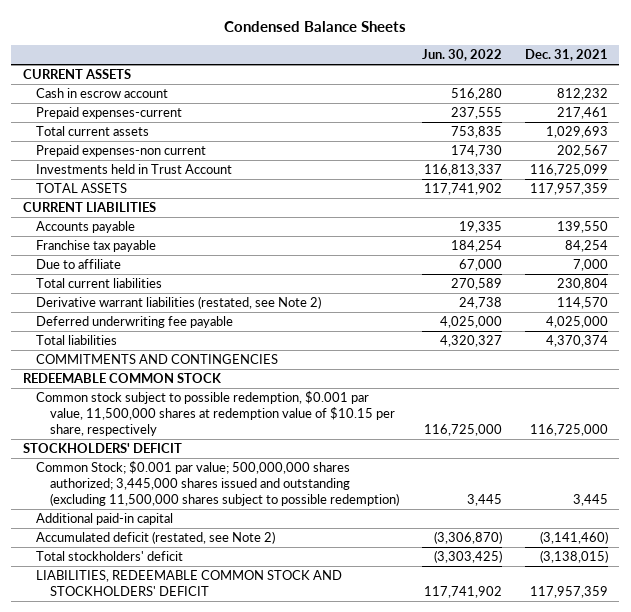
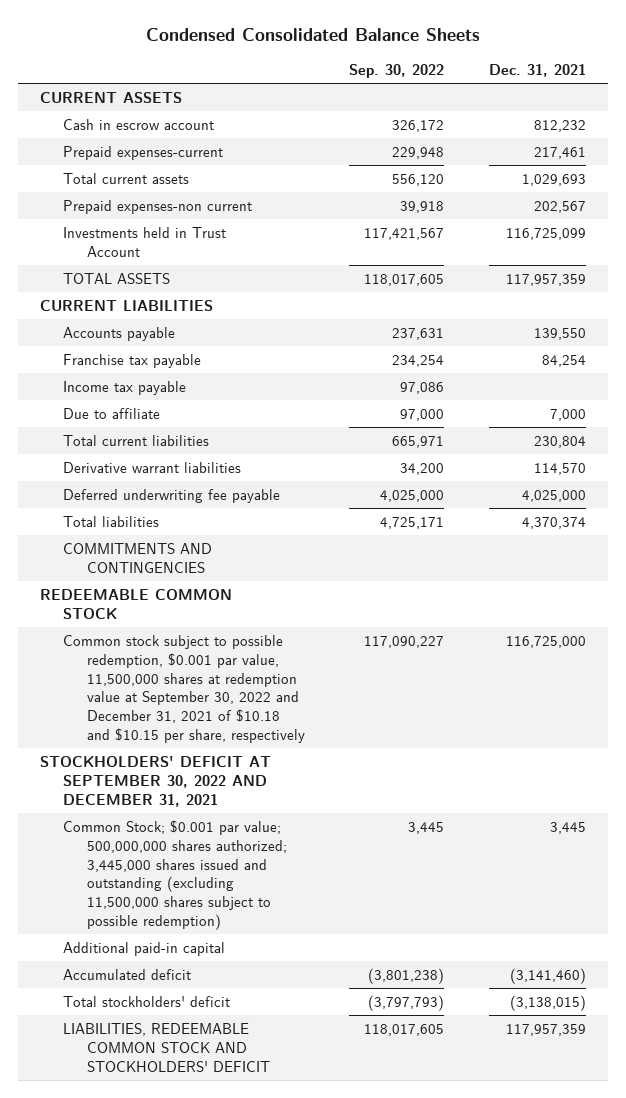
[224,20,407,32] Condensed Balance Sheets -> [145,28,480,42] Condensed Consolidated Balance Sheets
[421,49,502,62] Jun. 30, 2022 -> none
none -> [349,64,445,79] Sep. 30, 2022
none -> [63,380,187,395] Income tax payable
[36,296,322,310] Derivative warrant liabilities (restated, see Note 2) -> [63,461,242,473] Derivative warrant liabilities
[36,391,395,436] Common stock subject to possible redemption, $0.001 par value, 11,500,000 shares at redemption value of $10.15 per share, respectively -> [63,634,305,743] Common stock subject to possible redemption, $0.001 par value, 11,500,000 shares at redemption value at September 30, 2022 and December 31, 2021 of $10.18 and $10.15 per share, respectively
[23,443,183,454] STOCKHOLDERS' DEFICIT -> [40,755,272,807] STOCKHOLDERS' DEFICIT AT SEPTEMBER 30, 2022 AND DECEMBER 31, 2021
[36,531,276,545] Accumulated deficit (restated, see Note 2) -> [63,968,192,980] Accumulated deficit

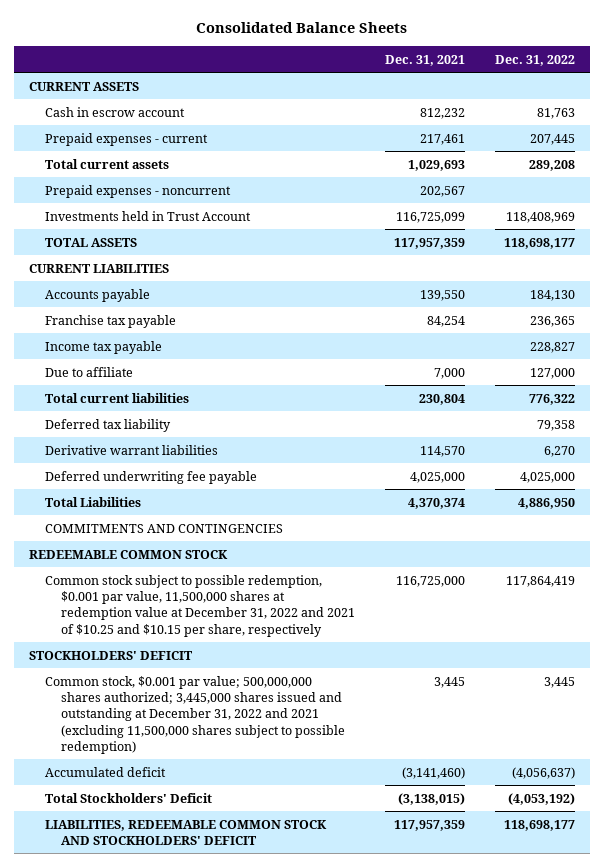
[145,28,480,42] Condensed Consolidated Balance Sheets -> [195,22,407,34] Consolidated Balance Sheets
[349,64,445,79] Sep. 30, 2022 -> none
none -> [494,54,575,66] Dec. 31, 2022
[63,145,224,160] Prepaid expenses-current -> [44,132,208,146] Prepaid expenses - current
[63,199,253,214] Prepaid expenses-non current -> [44,184,231,198] Prepaid expenses - noncurrent
none -> [44,418,171,432] Deferred tax liability
[63,515,160,527] Total liabilities -> [44,496,141,507] Total Liabilities
[63,941,226,956] Additional paid-in capital -> none
[63,634,305,743] Common stock subject to possible redemption, $0.001 par value, 11,500,000 shares at redemption value at September 30, 2022 and December 31, 2021 of $10.18 and $10.15 per share, respectively -> [44,574,355,637] Common stock subject to possible redemption, $0.001 par value, 11,500,000 shares at redemption value at December 31, 2022 and 2021 of $10.25 and $10.15 per share, respectively
[40,755,272,807] STOCKHOLDERS' DEFICIT AT SEPTEMBER 30, 2022 AND DECEMBER 31, 2021 -> [28,650,193,660] STOCKHOLDERS' DEFICIT
[63,819,287,930] Common Stock; $0.001 par value; 500,000,000 shares authorized; 3,445,000 shares issued and outstanding (excluding 11,500,000 shares subject to possible redemption) -> [44,675,345,754] Common stock, $0.001 par value; 500,000,000 shares authorized; 3,445,000 shares issued and outstanding at December 31, 2022 and 2021 (excluding 11,500,000 shares subject to possible redemption)
[63,995,231,1007] Total stockholders' deficit -> [44,792,212,803] Total Stockholders' Deficit

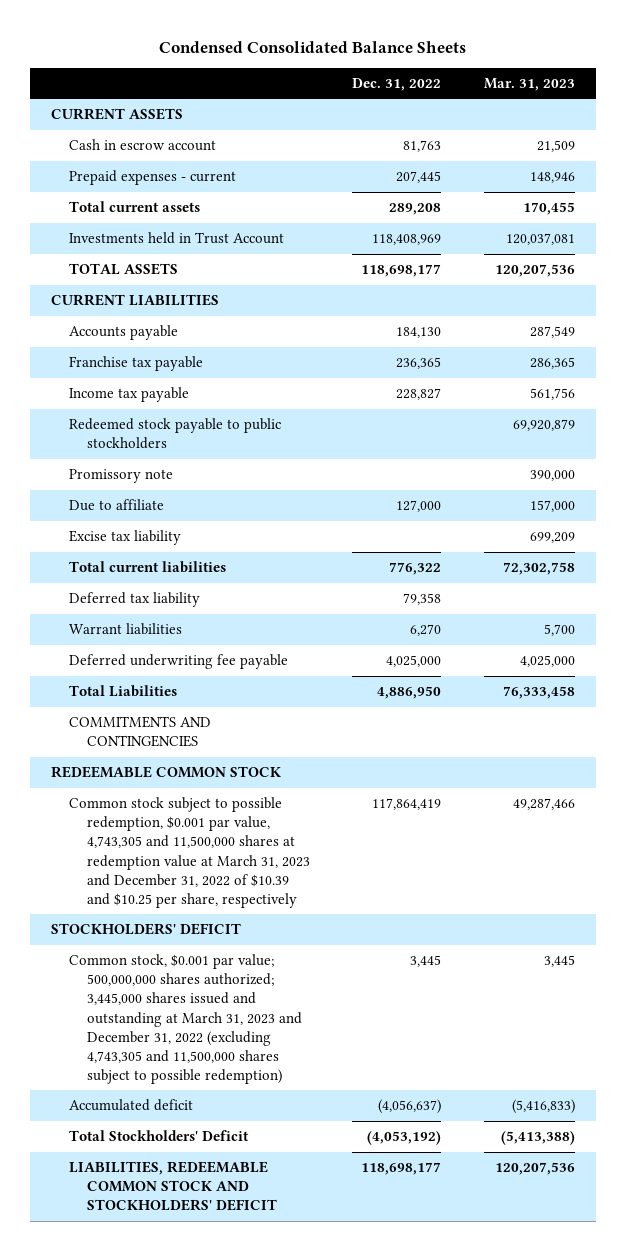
[195,22,407,34] Consolidated Balance Sheets -> [158,40,466,53] Condensed Consolidated Balance Sheets
[384,54,465,66] Dec. 31, 2021 -> none
none -> [483,78,575,92] Mar. 31, 2023
[44,184,231,198] Prepaid expenses - noncurrent -> none
none -> [68,418,281,450] Redeemed stock payable to public stockholders
none -> [68,469,173,484] Promissory note
none -> [68,530,181,546] Excise tax liability
[44,444,218,455] Derivative warrant liabilities -> [68,623,182,636] Warrant liabilities
[44,574,355,637] Common stock subject to possible redemption, $0.001 par value, 11,500,000 shares at redemption value at December 31, 2022 and 2021 of $10.25 and $10.15 per share, respectively -> [68,797,310,908] Common stock subject to possible redemption, $0.001 par value, 4,743,305 and 11,500,000 shares at redemption value at March 31, 2023 and December 31, 2022 of $10.39 and $10.25 per share, respectively
[44,675,345,754] Common stock, $0.001 par value; 500,000,000 shares authorized; 3,445,000 shares issued and outstanding at December 31, 2022 and 2021 (excluding 11,500,000 shares subject to possible redemption) -> [68,954,302,1084] Common stock, $0.001 par value; 500,000,000 shares authorized; 3,445,000 shares issued and outstanding at March 31, 2023 and December 31, 2022 (excluding 4,743,305 and 11,500,000 shares subject to possible redemption)

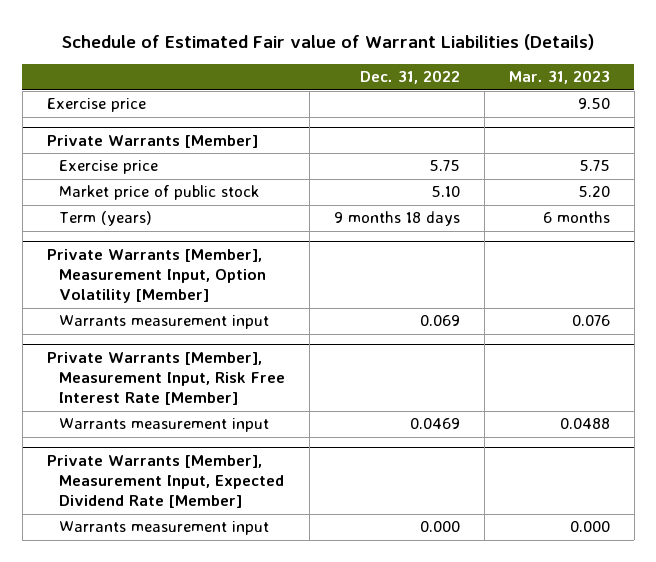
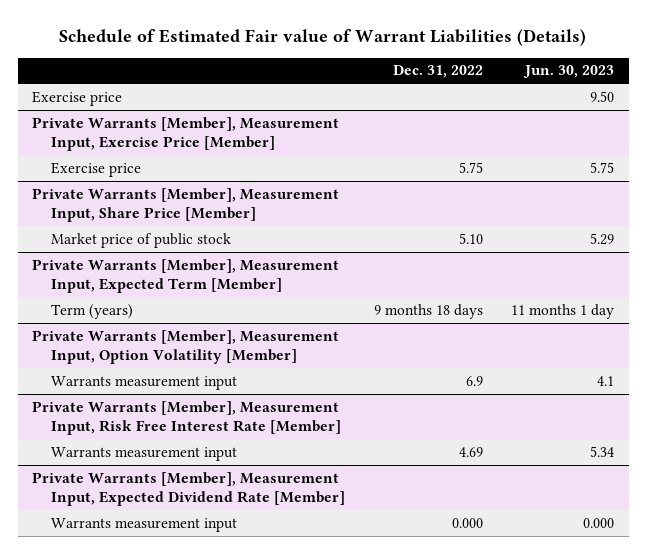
[508,70,610,85] Mar. 31, 2023 -> none
none -> [523,65,615,79] Jun. 30, 2023
[46,134,258,148] Private Warrants [Member] -> none
none -> [32,116,340,151] Private Warrants [Member], Measurement Input, Exercise Price [Member]
none -> [32,187,340,222] Private Warrants [Member], Measurement Input, Share Price [Member]
none -> [32,258,340,293] Private Warrants [Member], Measurement Input, Expected Term [Member]
[420,315,461,327] 0.069 -> [465,375,483,386] 6.9
[410,418,461,430] 0.0469 -> [458,446,483,457] 4.69

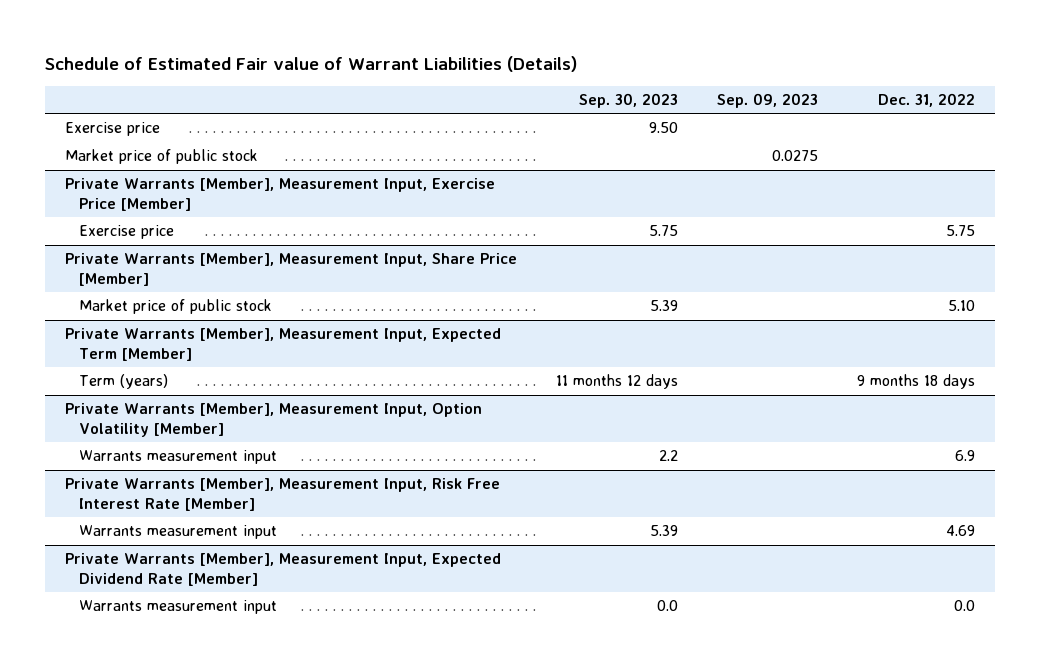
[523,65,615,79] Jun. 30, 2023 -> none
none -> [578,92,678,108] Sep. 30, 2023
none -> [716,92,818,108] Sep. 09, 2023
none -> [64,149,258,165] Market price of public stock
[451,517,483,528] 0.000 -> [953,600,975,612] 0.0

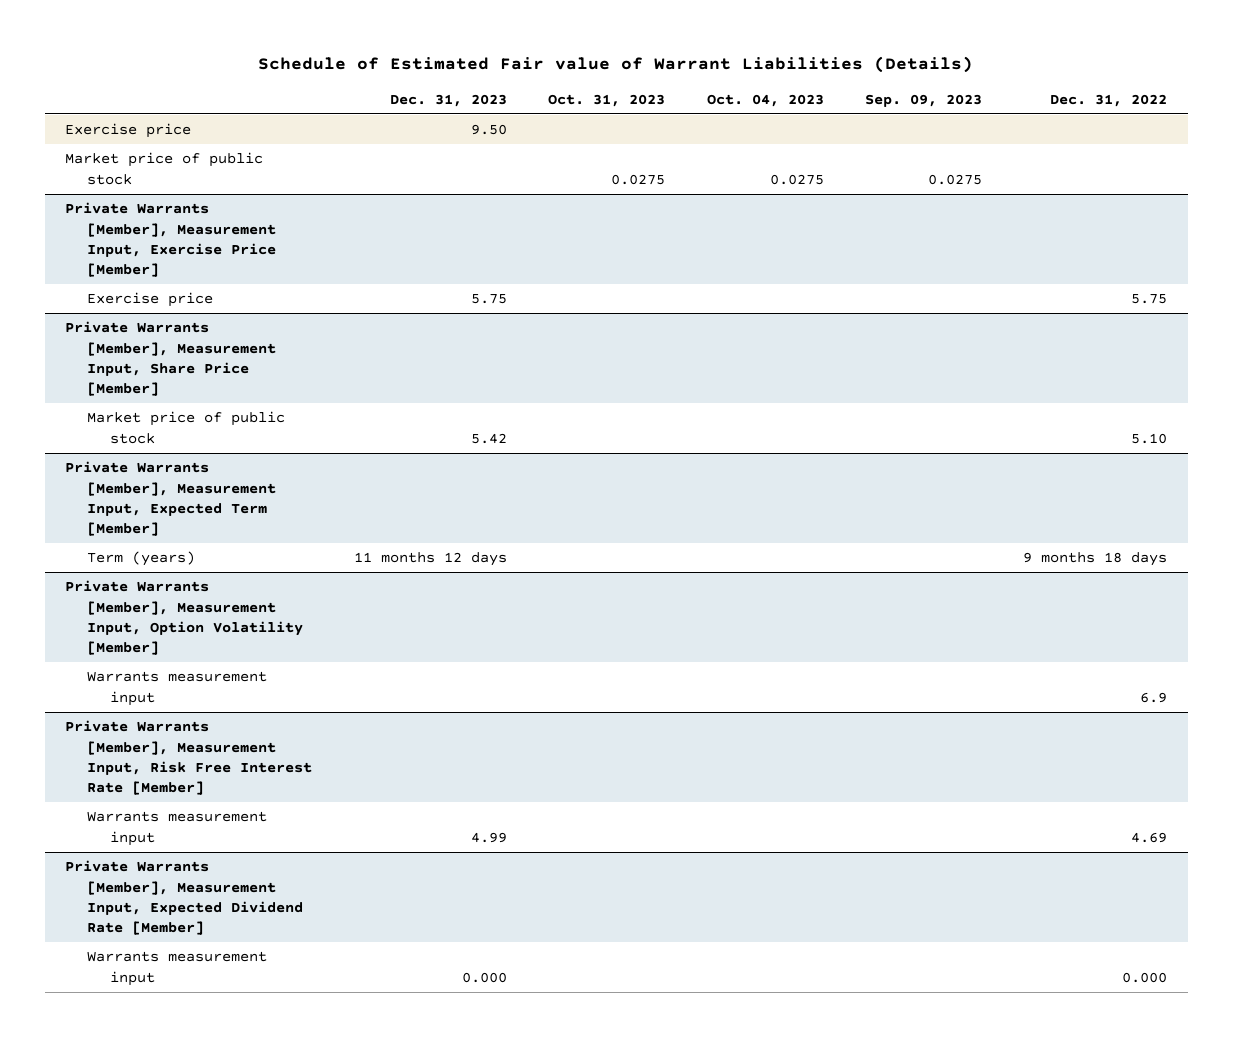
[578,92,678,108] Sep. 30, 2023 -> none
none -> [389,94,507,108] Dec. 31, 2023
none -> [548,94,666,108] Oct. 31, 2023
none -> [706,94,824,108] Oct. 04, 2023
[953,600,975,612] 0.0 -> [1122,971,1168,983] 0.000

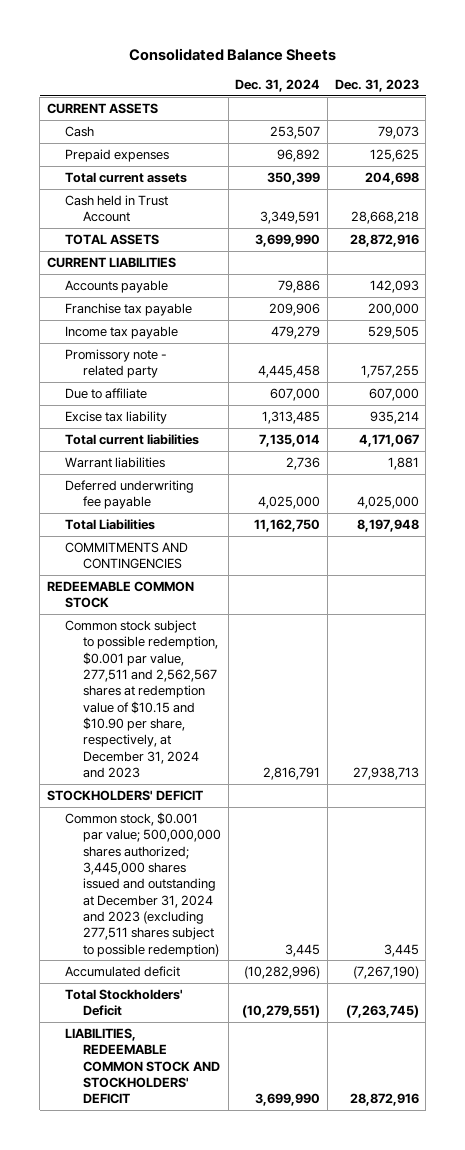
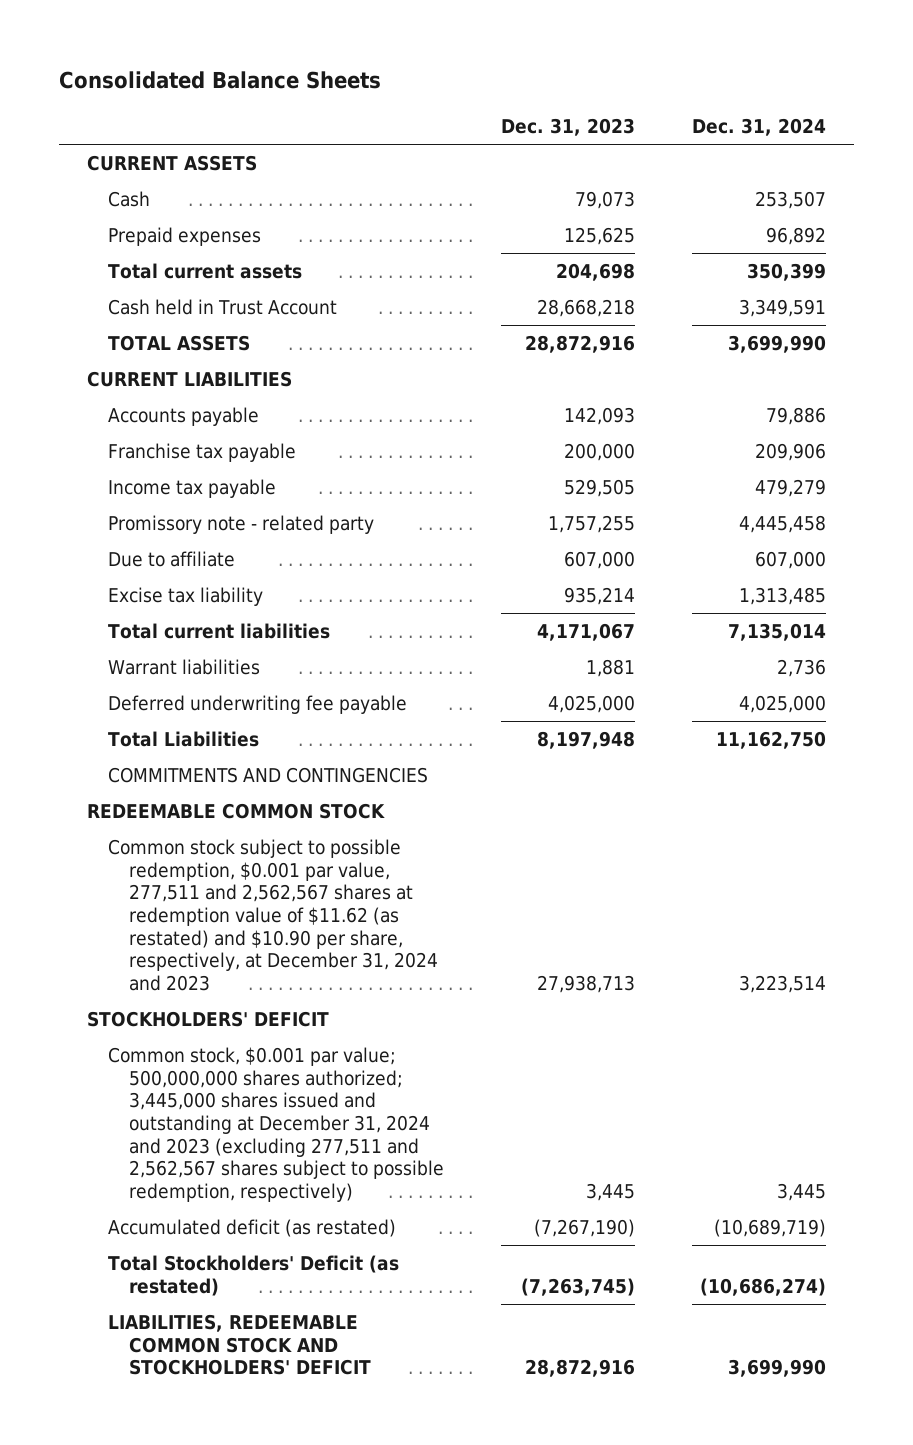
[65,620,219,778] Common stock subject to possible redemption, $0.001 par value, 277,511 and 2,562,567 shares at redemption value of $10.15 and $10.90 per share, respectively, at December 31, 2024 and 2023 -> [108,839,439,991] Common stock subject to possible redemption, $0.001 par value, 277,511 and 2,562,567 shares at redemption value of $11.62 (as restated) and $10.90 per share, respectively, at December 31, 2024 and 2023
[263,766,321,780] 2,816,791 -> [738,974,826,993] 3,223,514
[65,812,222,957] Common stock, $0.001 par value; 500,000,000 shares authorized; 3,445,000 shares issued and outstanding at December 31, 2024 and 2023 (excluding 277,511 shares subject to possible redemption) -> [108,1047,445,1202] Common stock, $0.001 par value; 500,000,000 shares authorized; 3,445,000 shares issued and outstanding at December 31, 2024 and 2023 (excluding 277,511 and 2,562,567 shares subject to possible redemption, respectively)
[65,966,181,978] Accumulated deficit -> [108,1219,397,1238] Accumulated deficit (as restated)
[244,966,321,980] (10,282,996) -> [713,1219,826,1238] (10,689,719)
[65,989,184,1017] Total Stockholders' Deficit -> [108,1255,400,1296] Total Stockholders' Deficit (as restated)
[242,1005,321,1019] (10,279,551) -> [699,1277,826,1296] (10,686,274)

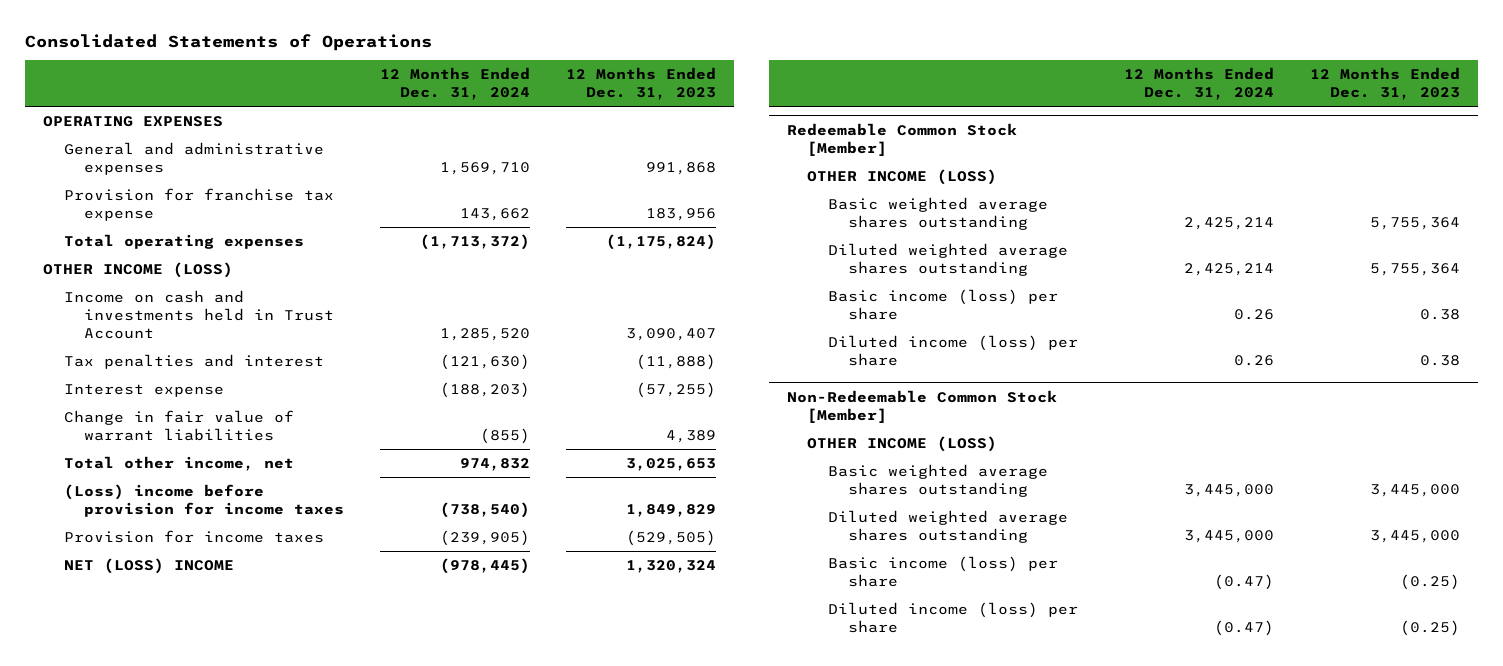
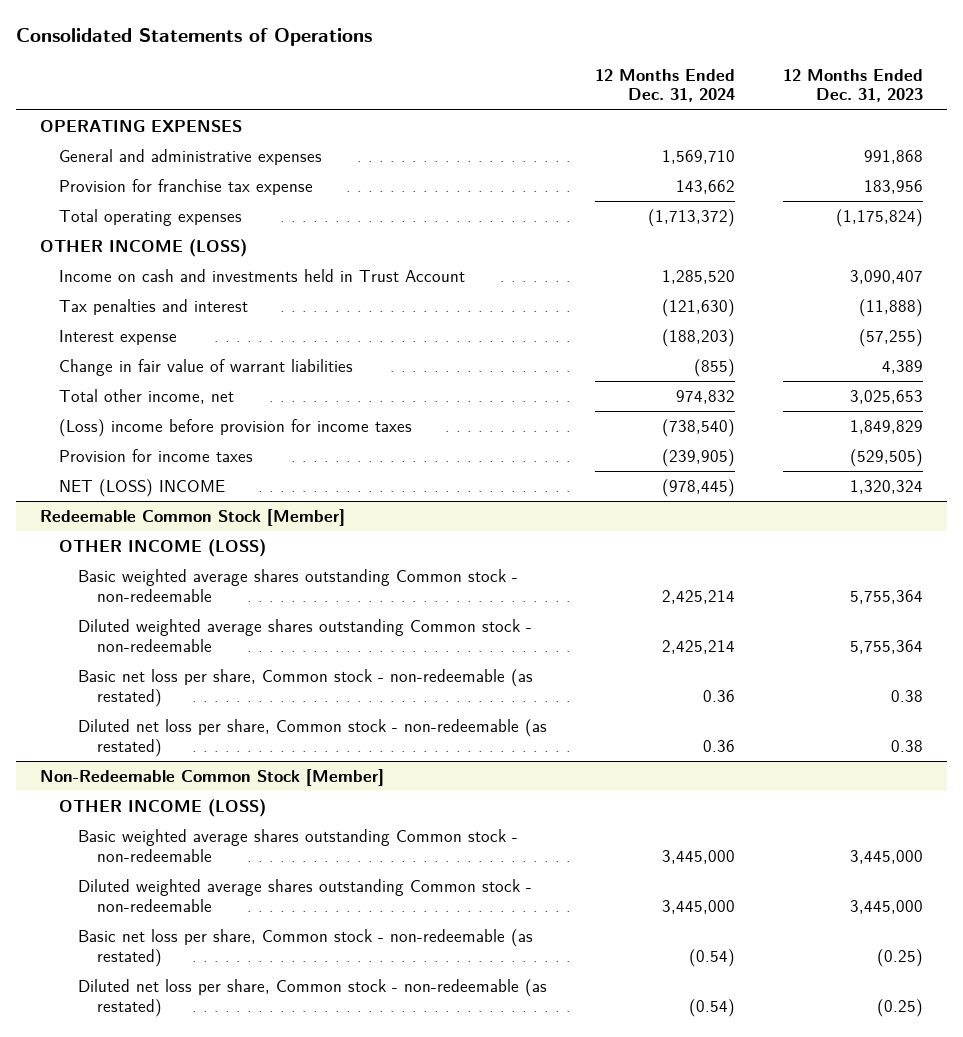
[827,196,1048,230] Basic weighted average shares outstanding -> [77,569,518,603] Basic weighted average shares outstanding Common stock - non-redeemable
[827,242,1068,276] Diluted weighted average shares outstanding -> [77,619,532,653] Diluted weighted average shares outstanding Common stock - non-redeemable
[827,288,1058,320] Basic income (loss) per share -> [77,669,533,708] Basic net loss per share, Common stock - non-redeemable (as restated)
[1233,308,1274,320] 0.26 -> [702,690,735,703] 0.36
[827,334,1078,366] Diluted income (loss) per share -> [77,719,547,758] Diluted net loss per share, Common stock - non-redeemable (as restated)
[1233,354,1274,366] 0.26 -> [702,740,735,753] 0.36
[827,463,1048,497] Basic weighted average shares outstanding -> [77,829,518,863] Basic weighted average shares outstanding Common stock - non-redeemable
[827,509,1068,543] Diluted weighted average shares outstanding -> [77,879,532,913] Diluted weighted average shares outstanding Common stock - non-redeemable
[827,555,1058,587] Basic income (loss) per share -> [77,929,533,968] Basic net loss per share, Common stock - non-redeemable (as restated)
[1213,573,1274,590] (0.47) -> [688,949,735,968] (0.54)
[827,601,1078,633] Diluted income (loss) per share -> [77,979,547,1018] Diluted net loss per share, Common stock - non-redeemable (as restated)
[1213,619,1274,636] (0.47) -> [688,999,735,1018] (0.54)

